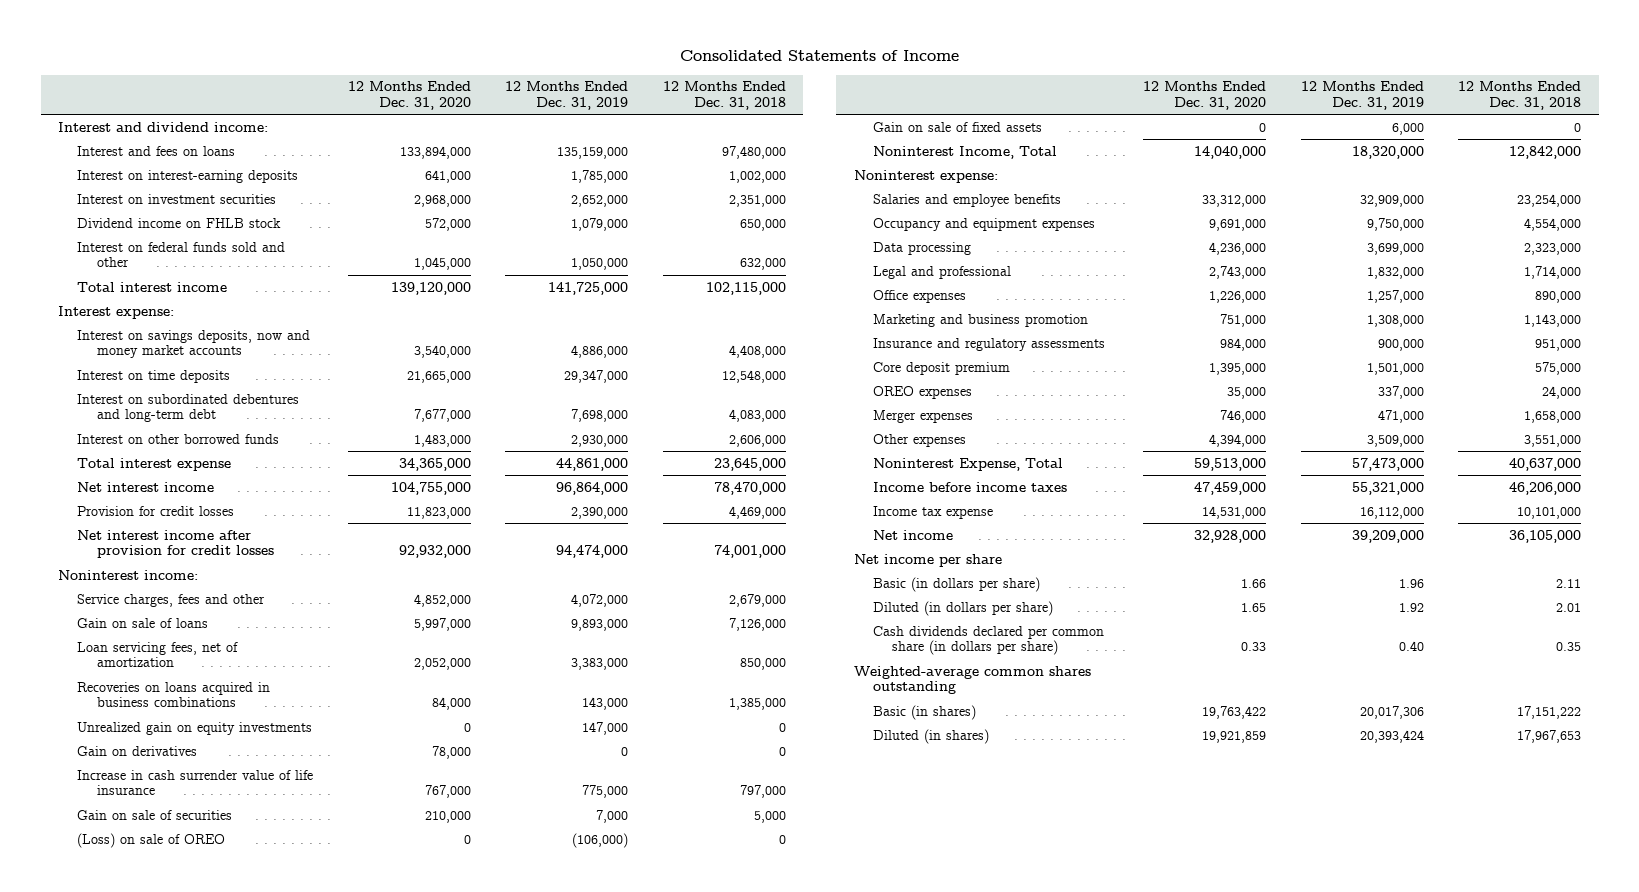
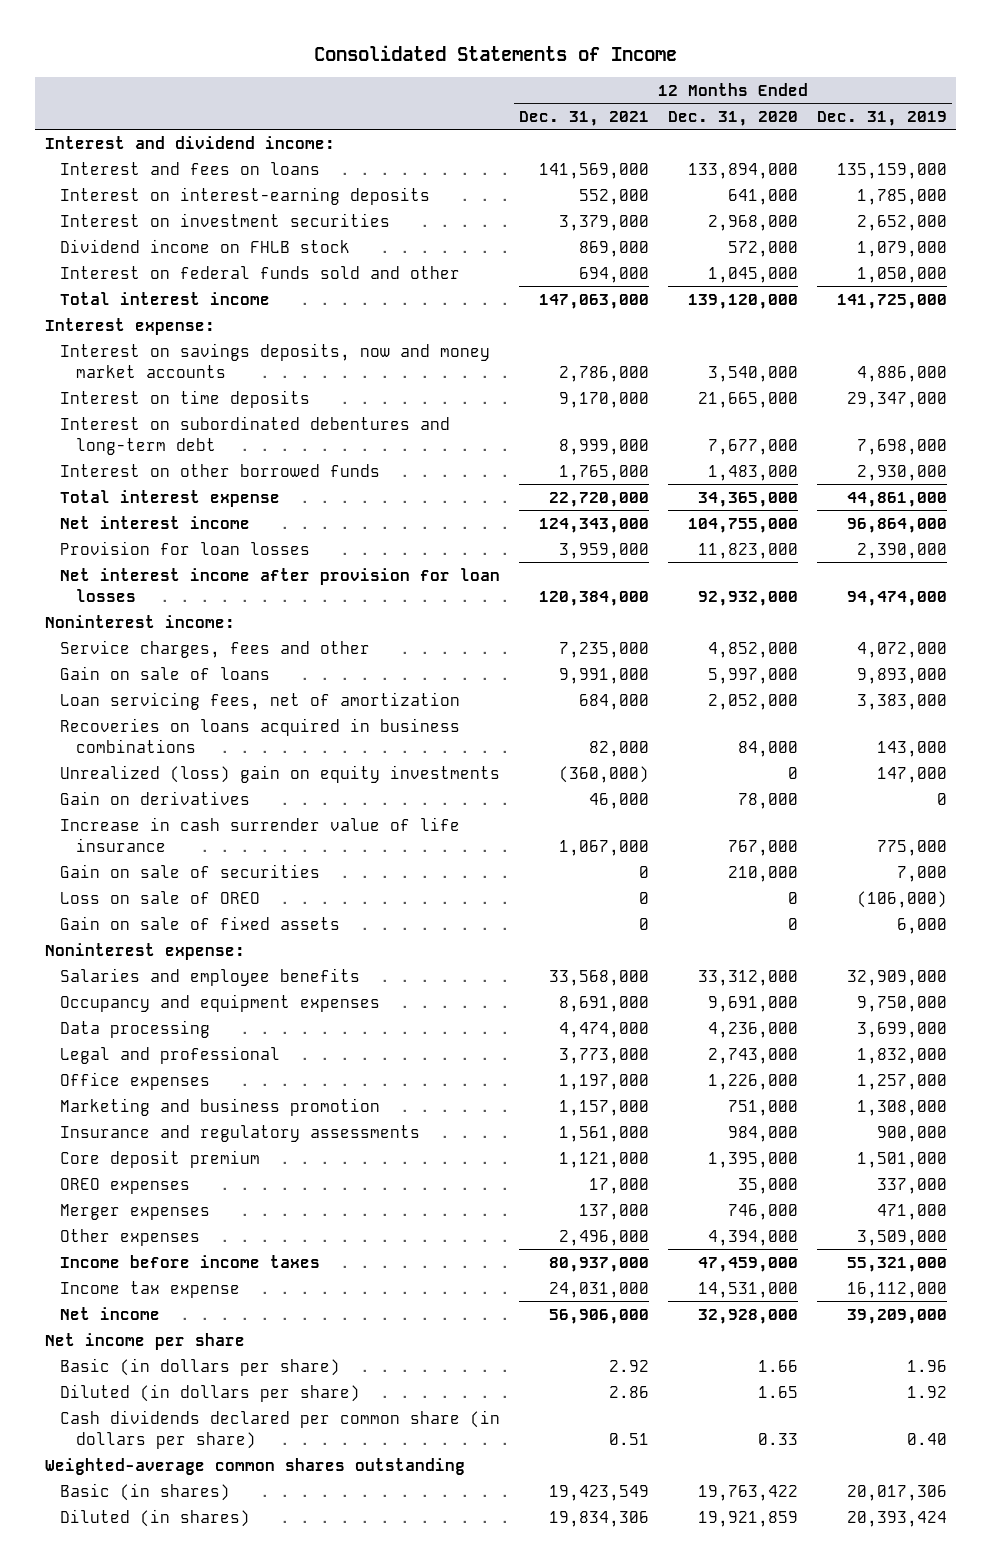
[662,81,786,110] 12 Months Ended Dec. 31, 2018 -> none
none -> [519,110,650,126] Dec. 31, 2021
[77,505,235,516] Provision for credit losses -> [60,540,311,555] Provision for loan losses
[77,529,274,559] Net interest income after provision for credit losses -> [60,567,501,602] Net interest income after provision for loan losses
[77,721,313,735] Unrealized gain on equity investments -> [60,764,501,783] Unrealized (loss) gain on equity investments
[77,832,226,848] (Loss) on sale of OREO -> [60,890,261,904] Loss on sale of OREO
[872,145,1057,159] Noninterest Income, Total -> none
[872,457,1063,471] Noninterest Expense, Total -> none

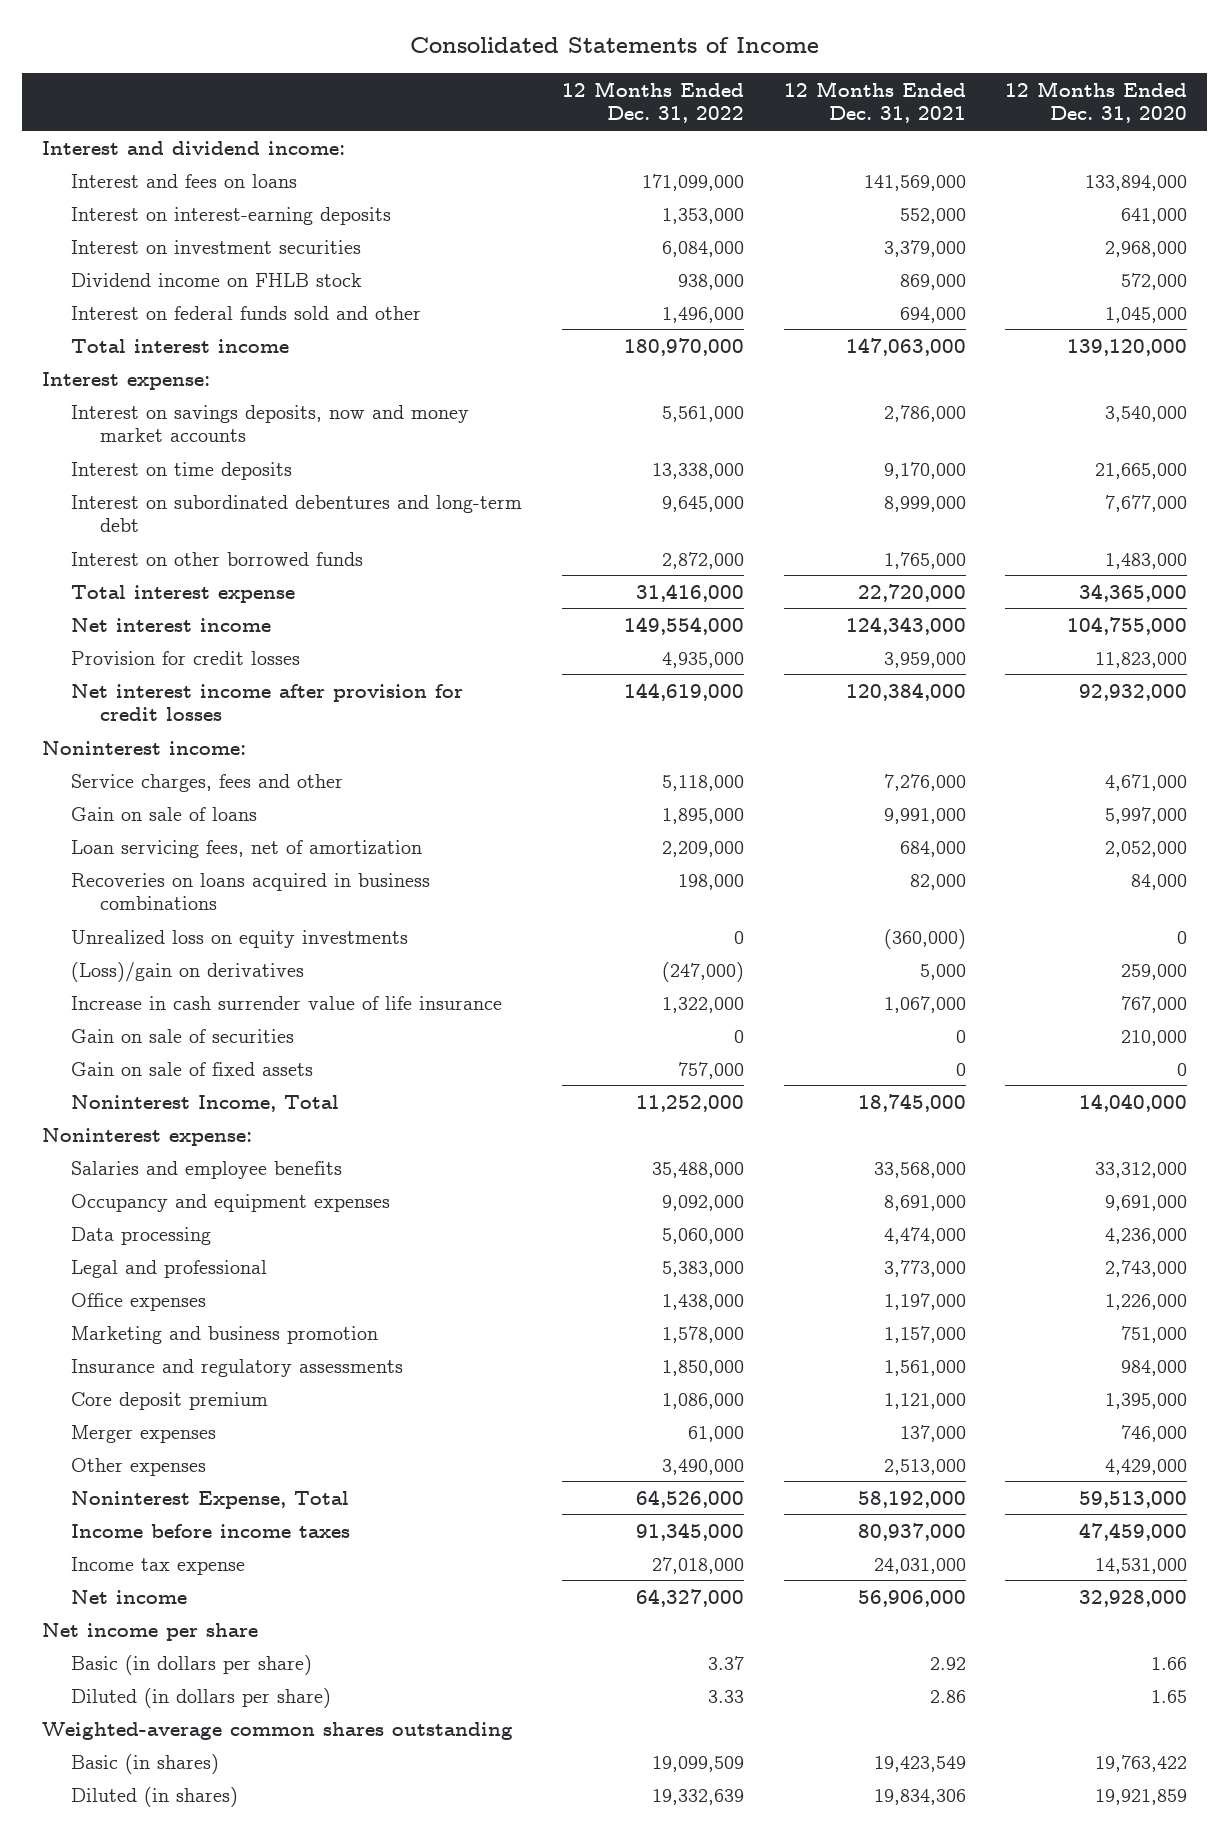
[816,110,947,126] Dec. 31, 2019 -> none
none -> [561,81,744,124] 12 Months Ended Dec. 31, 2022
[60,540,311,555] Provision for loan losses -> [71,650,301,665] Provision for credit losses
[60,567,501,602] Net interest income after provision for loan losses -> [71,683,464,721] Net interest income after provision for credit losses
[559,641,650,658] 7,235,000 -> [883,773,966,791] 7,276,000
[708,641,799,658] 4,852,000 -> [1105,773,1188,791] 4,671,000
[60,764,501,783] Unrealized (loss) gain on equity investments -> [71,929,409,948] Unrealized loss on equity investments
[60,790,251,805] Gain on derivatives -> [71,961,305,982] (Loss)/gain on derivatives
[589,792,650,809] 46,000 -> [919,963,966,980] 5,000
[738,792,799,809] 78,000 -> [1121,963,1188,980] 259,000
[60,890,261,904] Loss on sale of OREO -> none
none -> [71,1094,340,1112] Noninterest Income, Total
[60,1177,191,1194] OREO expenses -> none
[559,1229,650,1246] 2,496,000 -> [883,1458,966,1475] 2,513,000
[708,1229,799,1246] 4,394,000 -> [1105,1458,1188,1475] 4,429,000
none -> [71,1490,350,1509] Noninterest Expense, Total
[60,1409,501,1449] Cash dividends declared per common share (in dollars per share) -> none

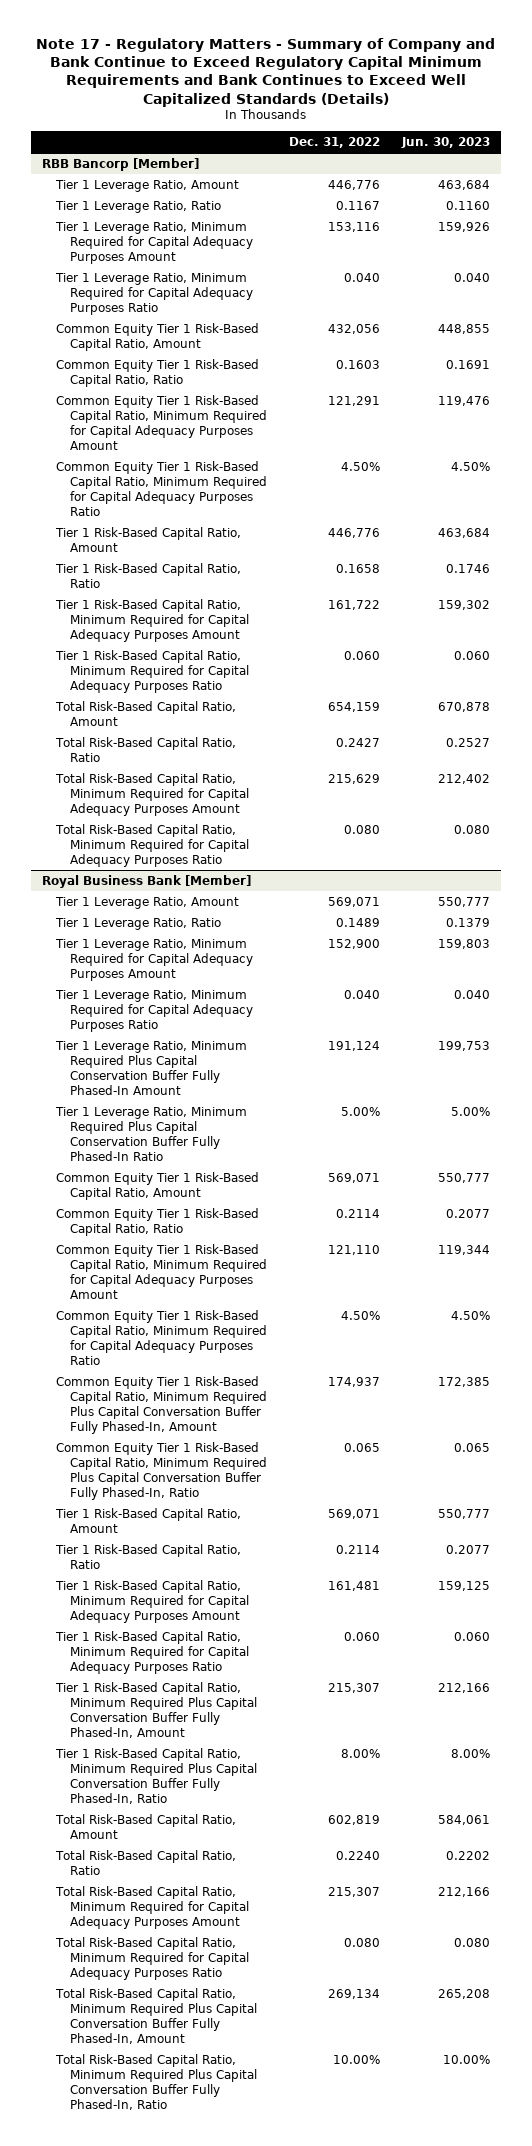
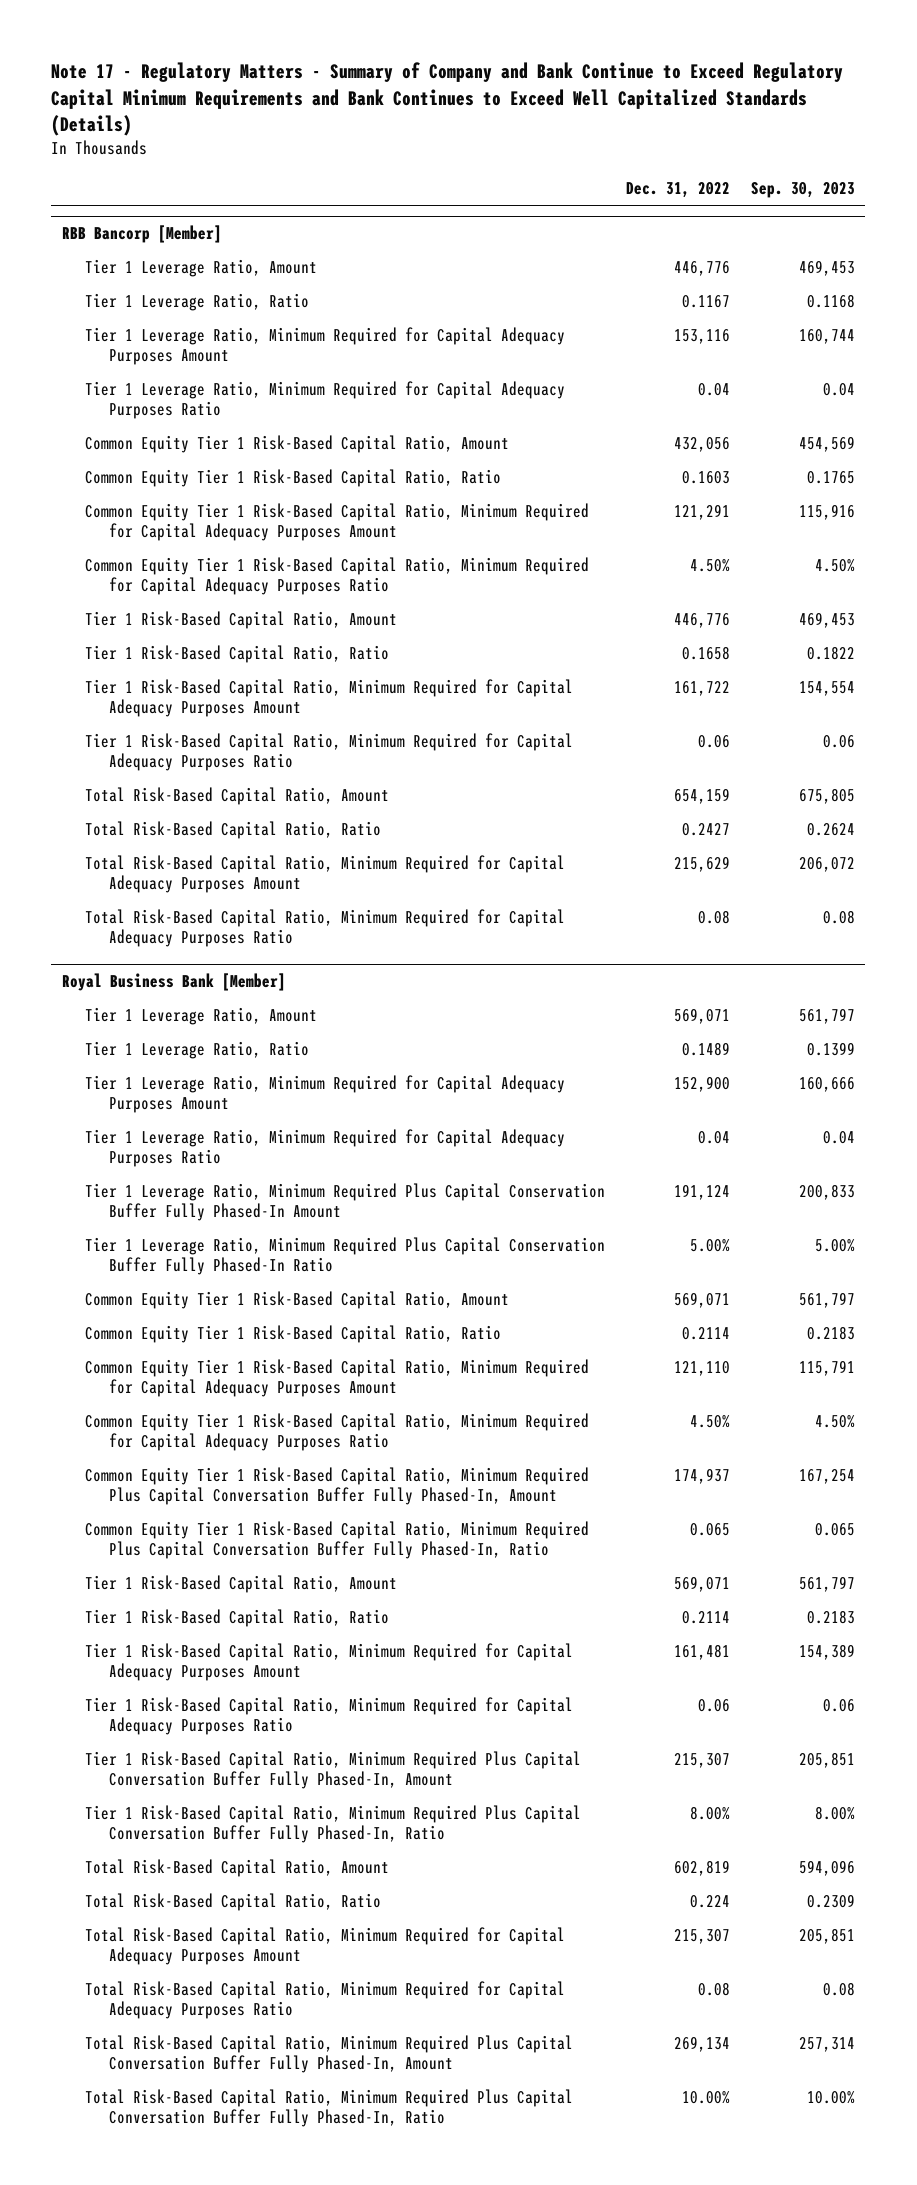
[400,136,490,148] Jun. 30, 2023 -> none
none -> [750,182,855,199] Sep. 30, 2023
[344,272,381,282] 0.040 -> [698,382,731,396] 0.04
[344,650,381,660] 0.060 -> [698,734,731,748] 0.06
[344,824,381,834] 0.080 -> [698,909,731,924] 0.08
[344,989,381,999] 0.040 -> [698,1130,731,1144] 0.04
[344,1631,381,1641] 0.060 -> [698,1698,731,1712] 0.06
[336,1850,381,1860] 0.2240 -> [690,1894,731,1908] 0.224
[344,1937,381,1947] 0.080 -> [698,1981,731,1996] 0.08

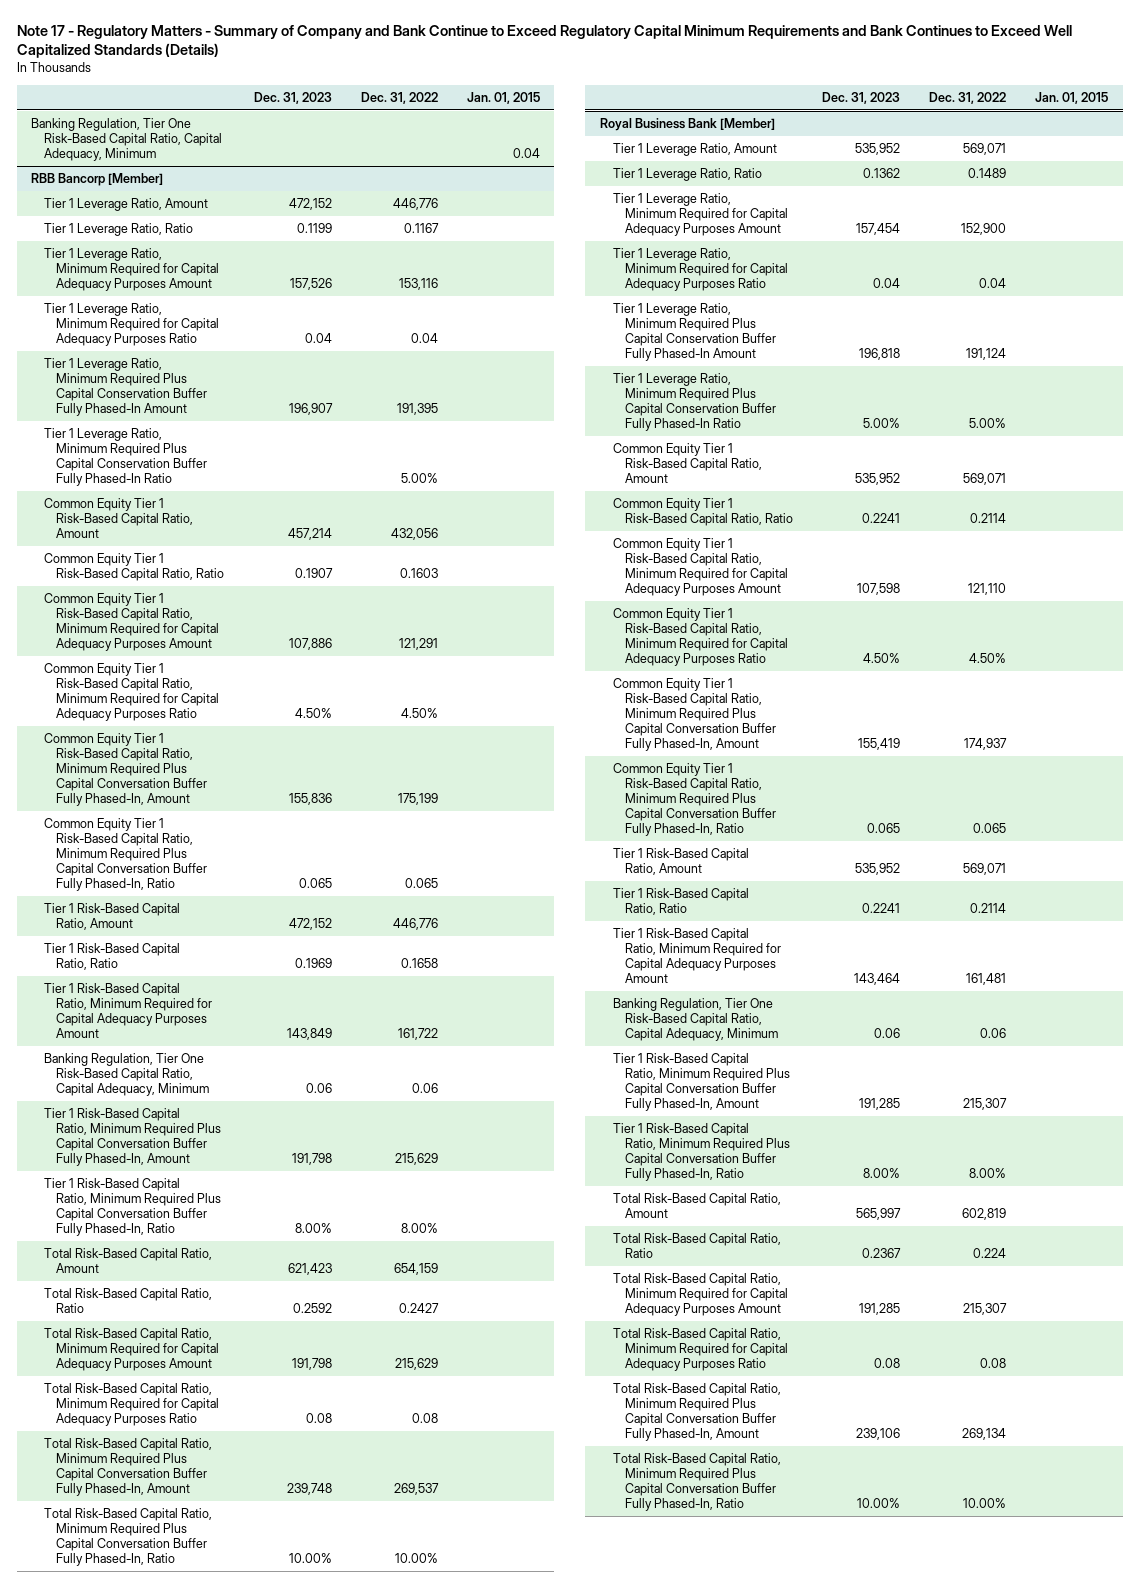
[750,182,855,199] Sep. 30, 2023 -> none
none -> [253,91,332,104] Dec. 31, 2023
none -> [466,91,540,104] Jan. 01, 2015
none -> [31,117,222,162] Banking Regulation, Tier One Risk-Based Capital Ratio, Capital Adequacy, Minimum
none -> [43,357,208,417] Tier 1 Leverage Ratio, Minimum Required Plus Capital Conservation Buffer Fully Phased-In Amount
none -> [43,427,208,487] Tier 1 Leverage Ratio, Minimum Required Plus Capital Conservation Buffer Fully Phased-In Ratio
none -> [43,732,208,807] Common Equity Tier 1 Risk-Based Capital Ratio, Minimum Required Plus Capital Conversation Buffer Fully Phased-In, Amount
none -> [43,817,208,892] Common Equity Tier 1 Risk-Based Capital Ratio, Minimum Required Plus Capital Conversation Buffer Fully Phased-In, Ratio
[85,732,574,772] Tier 1 Risk-Based Capital Ratio, Minimum Required for Capital Adequacy Purposes Ratio -> [43,1052,210,1097] Banking Regulation, Tier One Risk-Based Capital Ratio, Capital Adequacy, Minimum
none -> [43,1107,222,1167] Tier 1 Risk-Based Capital Ratio, Minimum Required Plus Capital Conversation Buffer Fully Phased-In, Amount
none -> [43,1177,222,1237] Tier 1 Risk-Based Capital Ratio, Minimum Required Plus Capital Conversation Buffer Fully Phased-In, Ratio
none -> [43,1437,212,1497] Total Risk-Based Capital Ratio, Minimum Required Plus Capital Conversation Buffer Fully Phased-In, Amount
none -> [43,1507,212,1567] Total Risk-Based Capital Ratio, Minimum Required Plus Capital Conversation Buffer Fully Phased-In, Ratio
[85,1696,574,1736] Tier 1 Risk-Based Capital Ratio, Minimum Required for Capital Adequacy Purposes Ratio -> [612,997,779,1042] Banking Regulation, Tier One Risk-Based Capital Ratio, Capital Adequacy, Minimum

